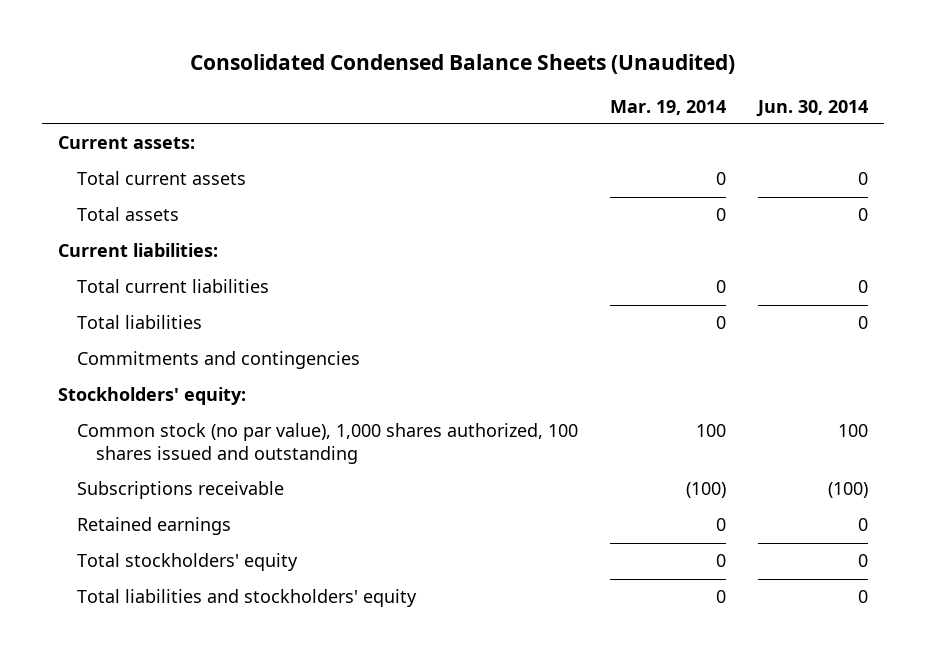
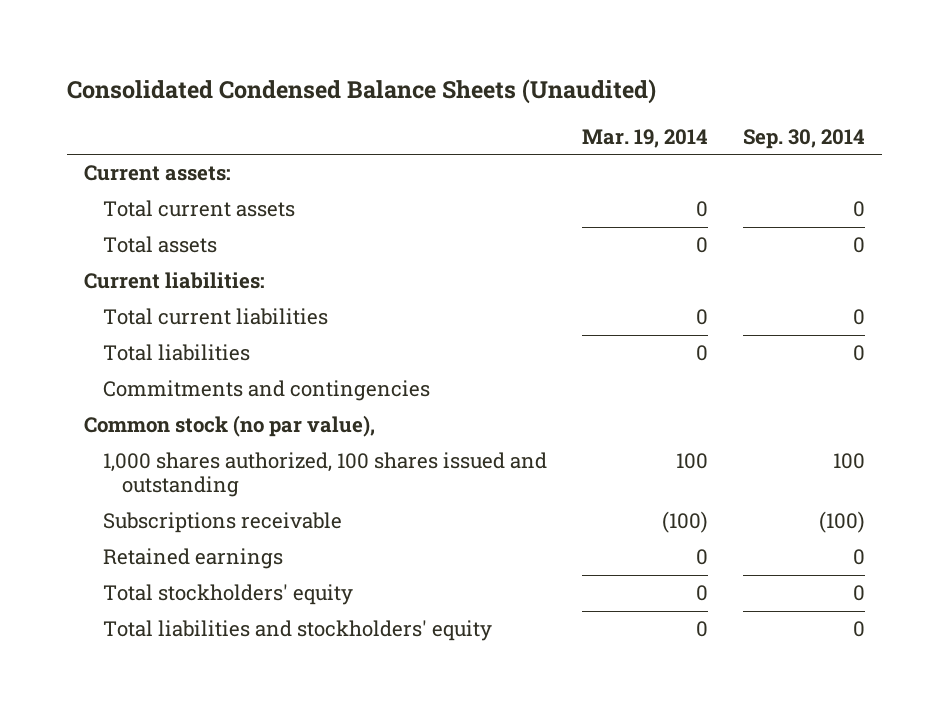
[756,99,869,117] Jun. 30, 2014 -> none
none -> [742,128,865,149] Sep. 30, 2014
[57,387,246,406] Stockholders' equity: -> none
none -> [83,415,375,438] Common stock (no par value),
[76,423,578,465] Common stock (no par value), 1,000 shares authorized, 100 shares issued and outstanding -> [102,452,547,498] 1,000 shares authorized, 100 shares issued and outstanding

